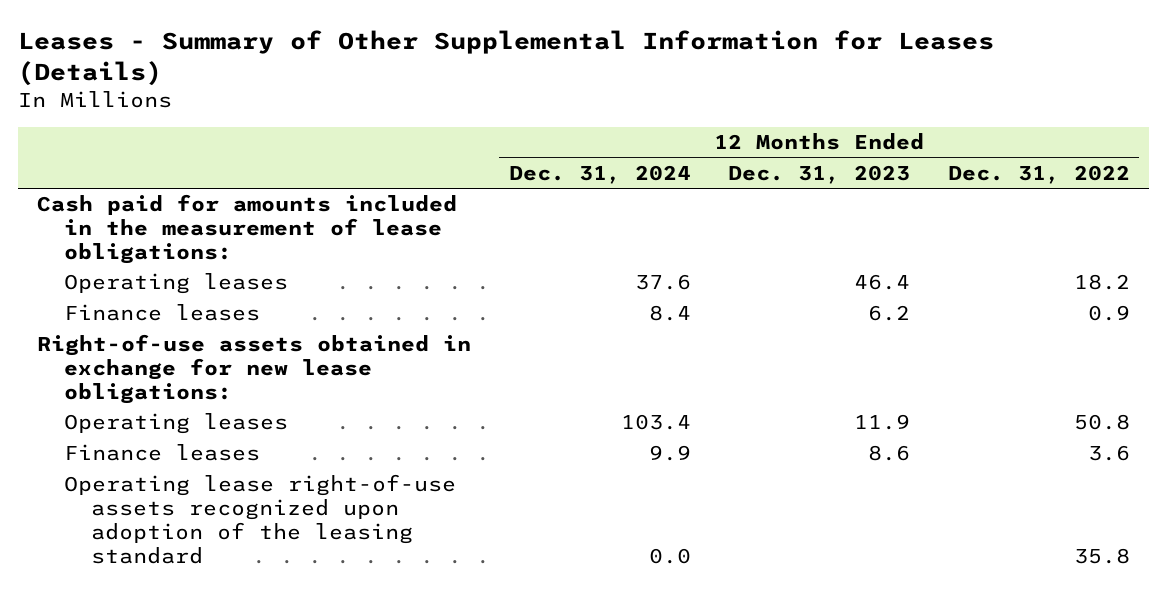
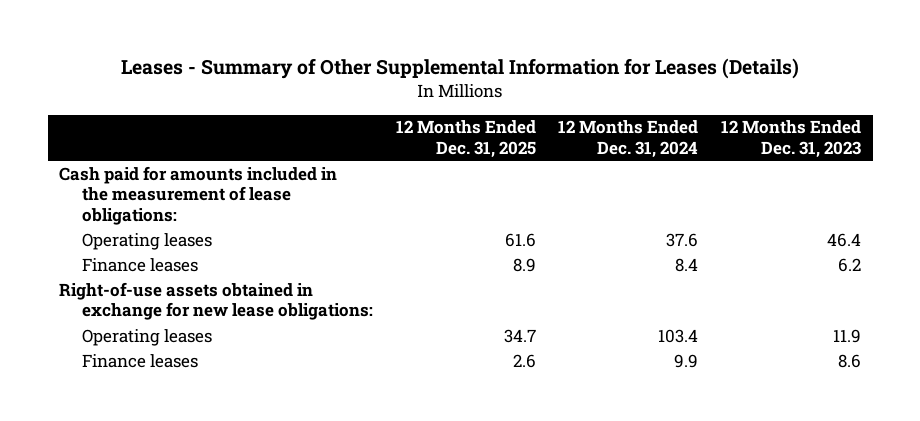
[947,164,1130,184] Dec. 31, 2022 -> none
none -> [395,120,536,158] 12 Months Ended Dec. 31, 2025
[63,474,456,564] Operating lease right-of-use assets recognized upon adoption of the leasing standard -> none

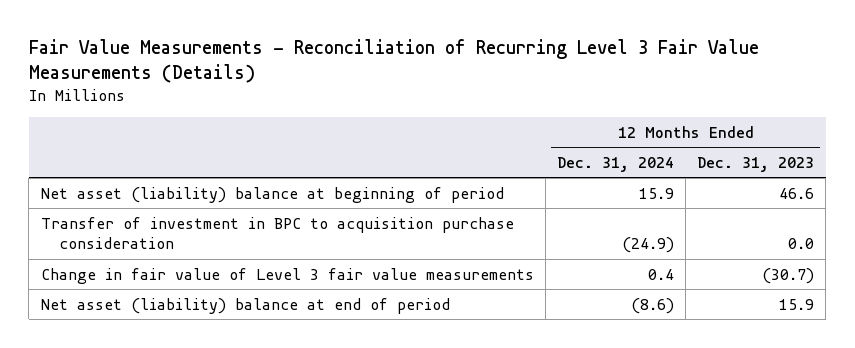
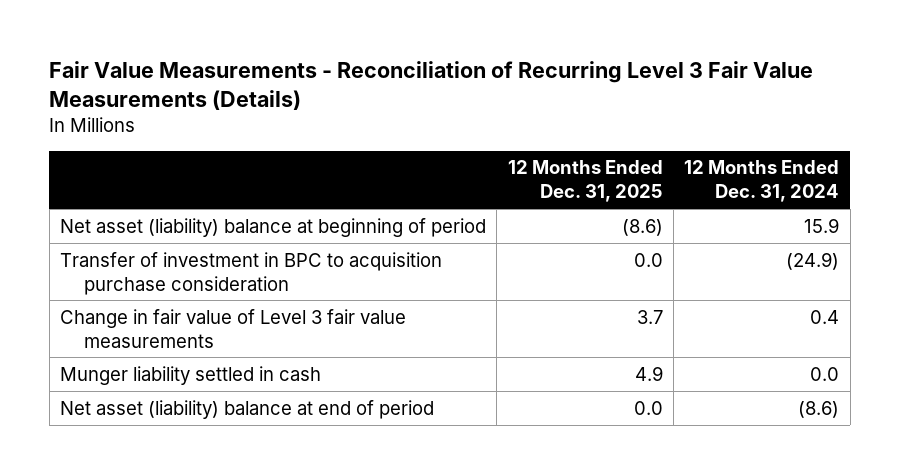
[697,157,815,173] Dec. 31, 2023 -> none
none -> [507,160,663,203] 12 Months Ended Dec. 31, 2025
none -> [60,365,322,385] Munger liability settled in cash

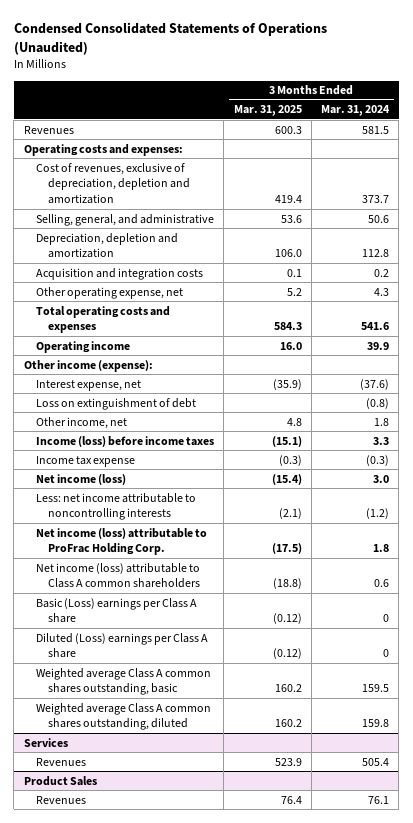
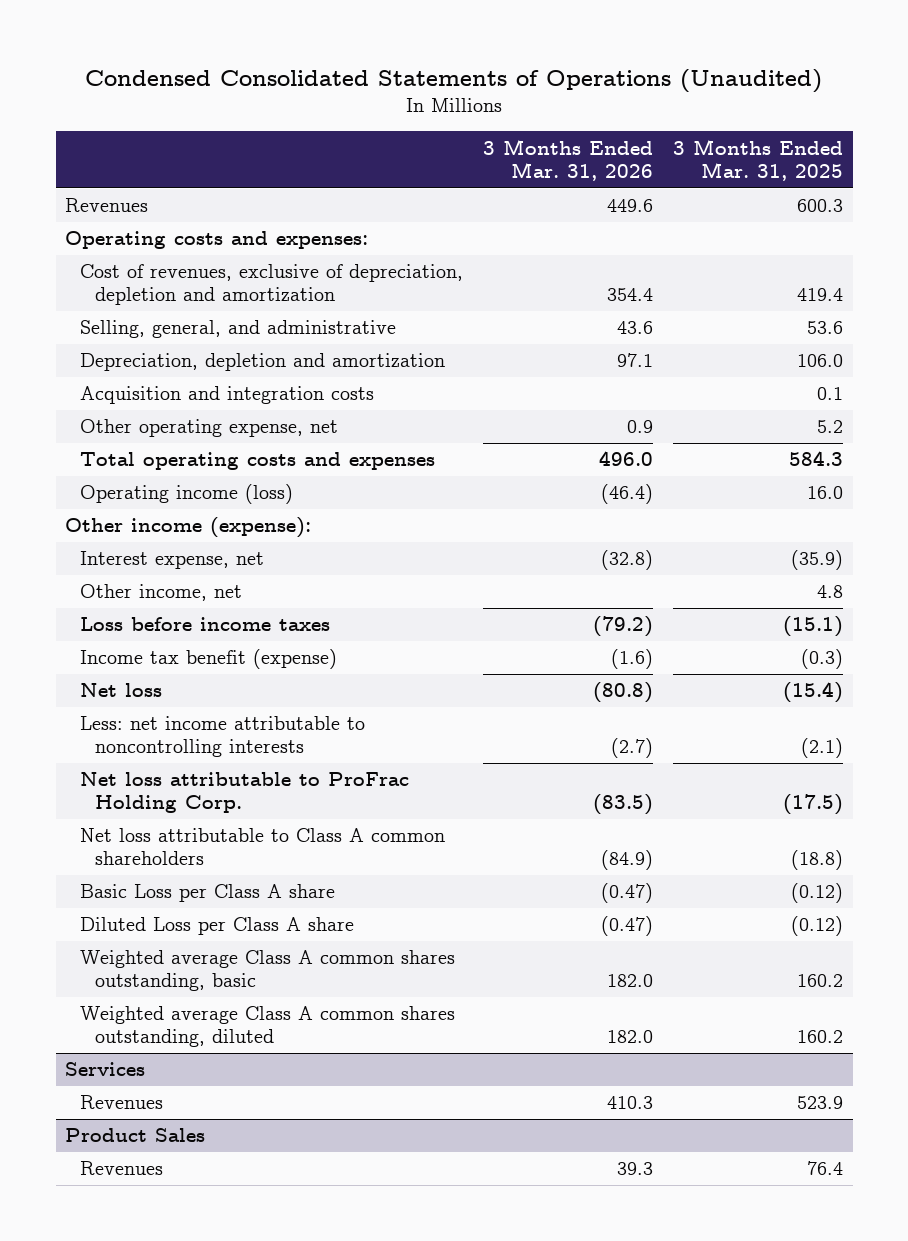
[320,105,390,117] Mar. 31, 2024 -> none
none -> [483,138,654,181] 3 Months Ended Mar. 31, 2026
[36,340,131,353] Operating income -> [80,484,294,505] Operating income (loss)
[36,397,197,410] Loss on extinguishment of debt -> none
[36,435,215,447] Income (loss) before income taxes -> [80,617,331,632] Loss before income taxes
[36,455,136,467] Income tax expense -> [80,649,338,670] Income tax benefit (expense)
[36,473,127,485] Net income (loss) -> [80,683,163,698] Net loss
[36,527,208,556] Net income (loss) attributable to ProFrac Holding Corp. -> [80,772,410,814] Net loss attributable to ProFrac Holding Corp.
[36,562,201,589] Net income (loss) attributable to Class A common shareholders -> [80,828,446,866] Net loss attributable to Class A common shareholders
[36,597,198,624] Basic (Loss) earnings per Class A share -> [80,884,336,903] Basic Loss per Class A share
[36,632,209,659] Diluted (Loss) earnings per Class A share -> [80,917,355,936] Diluted Loss per Class A share

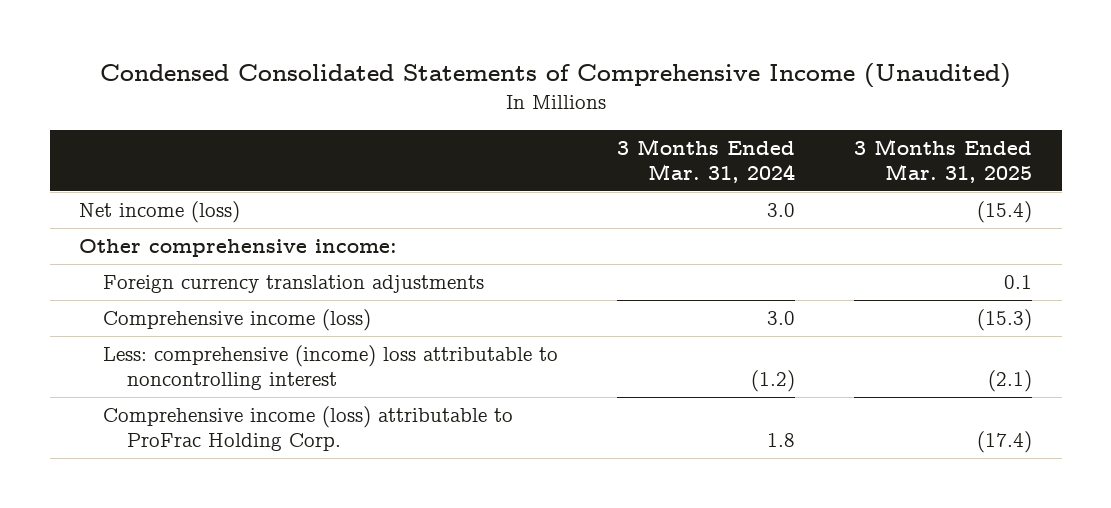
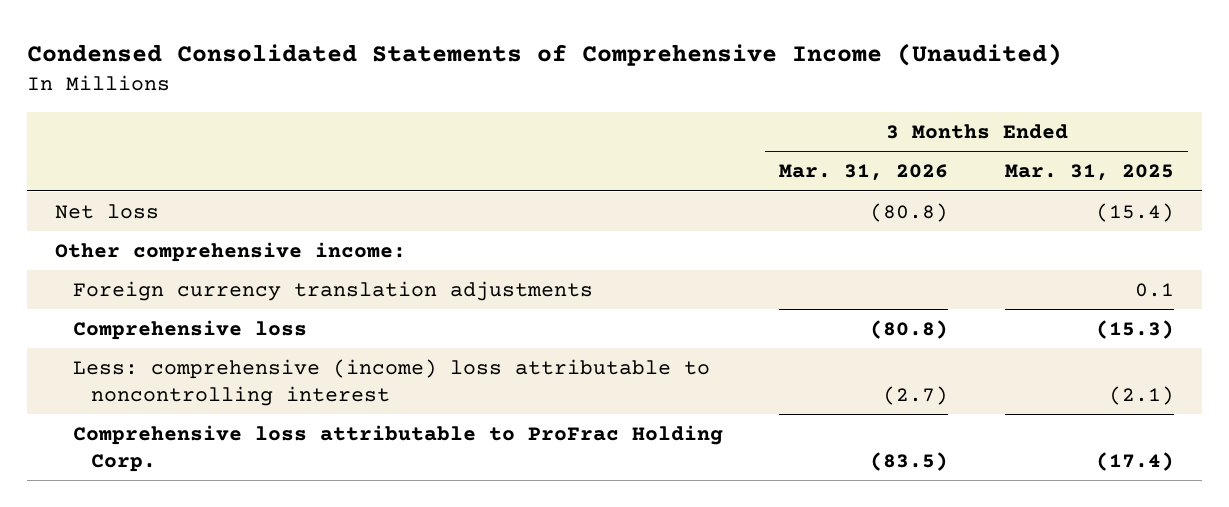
[617,138,796,183] 3 Months Ended Mar. 31, 2024 -> none
none -> [779,164,949,182] Mar. 31, 2026
[79,201,241,224] Net income (loss) -> [55,203,160,219] Net loss
[102,309,371,332] Comprehensive income (loss) -> [73,319,308,340] Comprehensive loss
[102,406,513,452] Comprehensive income (loss) attributable to ProFrac Holding Corp. -> [73,424,724,472] Comprehensive loss attributable to ProFrac Holding Corp.

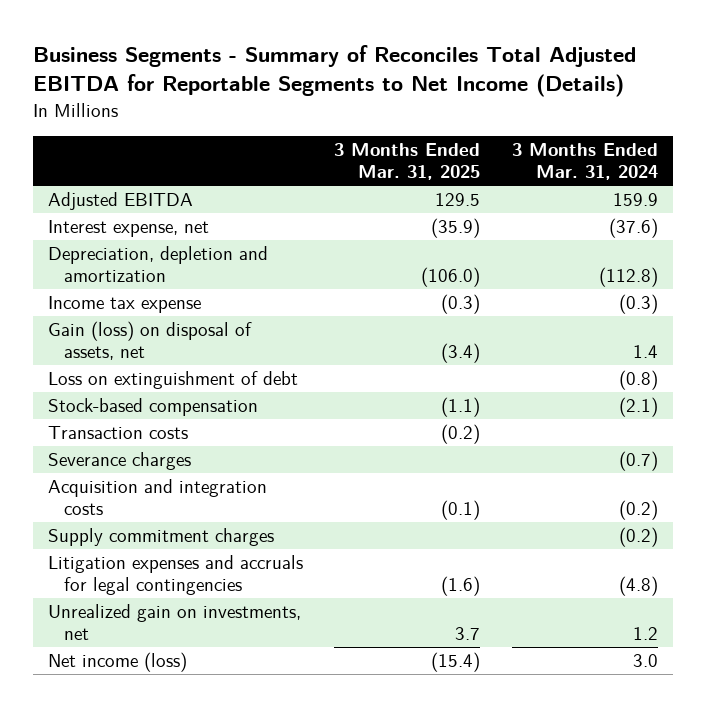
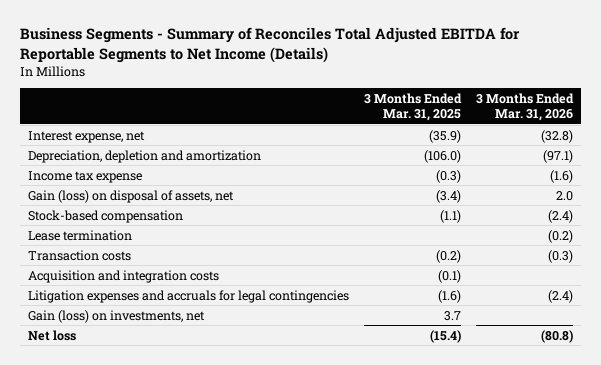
[511,142,658,181] 3 Months Ended Mar. 31, 2024 -> none
none -> [476,93,575,122] 3 Months Ended Mar. 31, 2026
[48,192,194,211] Adjusted EBITDA -> none
[48,371,299,390] Loss on extinguishment of debt -> none
none -> [27,229,132,241] Lease termination
[48,452,192,471] Severance charges -> none
[48,528,275,547] Supply commitment charges -> none
[48,604,302,641] Unrealized gain on investments, net -> [27,309,205,323] Gain (loss) on investments, net
[48,652,188,673] Net income (loss) -> [27,329,76,341] Net loss

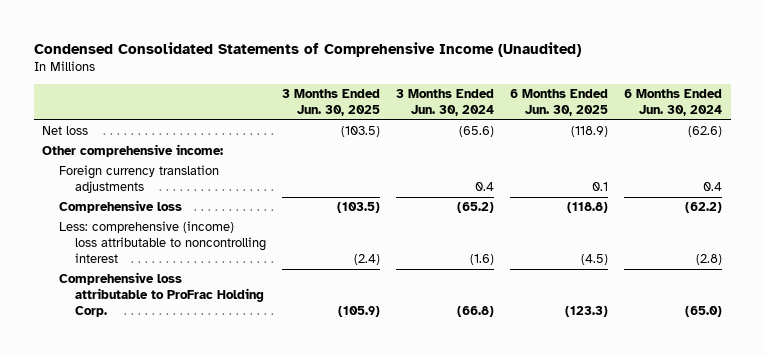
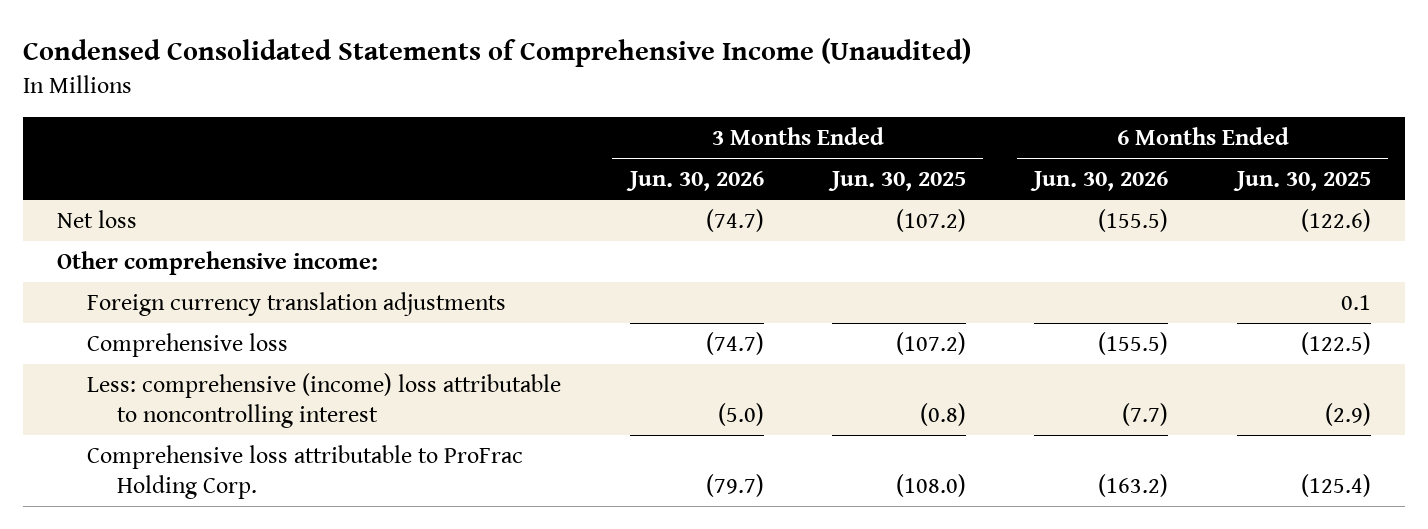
[396,89,495,117] 3 Months Ended Jun. 30, 2024 -> none
[624,89,723,117] 6 Months Ended Jun. 30, 2024 -> none
none -> [625,171,764,192] Jun. 30, 2026
none -> [1030,171,1169,192] Jun. 30, 2026
[341,126,381,138] (103.5) -> [895,209,966,233] (107.2)
[571,126,609,138] (118.9) -> [1300,209,1371,233] (122.6)
[337,202,381,214] (103.5) -> [895,332,966,356] (107.2)
[567,202,609,214] (118.8) -> [1300,332,1371,356] (122.5)
[354,254,381,266] (2.4) -> [919,402,966,426] (0.8)
[581,254,609,266] (4.5) -> [1324,402,1371,426] (2.9)
[338,306,381,318] (105.9) -> [895,473,966,497] (108.0)
[565,306,609,318] (123.3) -> [1300,473,1371,497] (125.4)

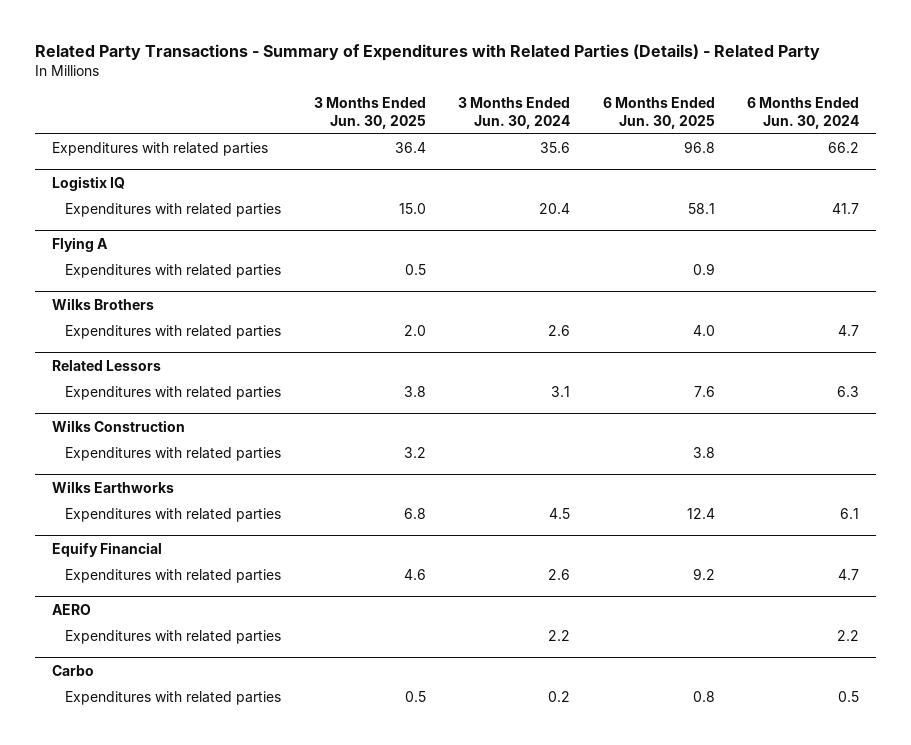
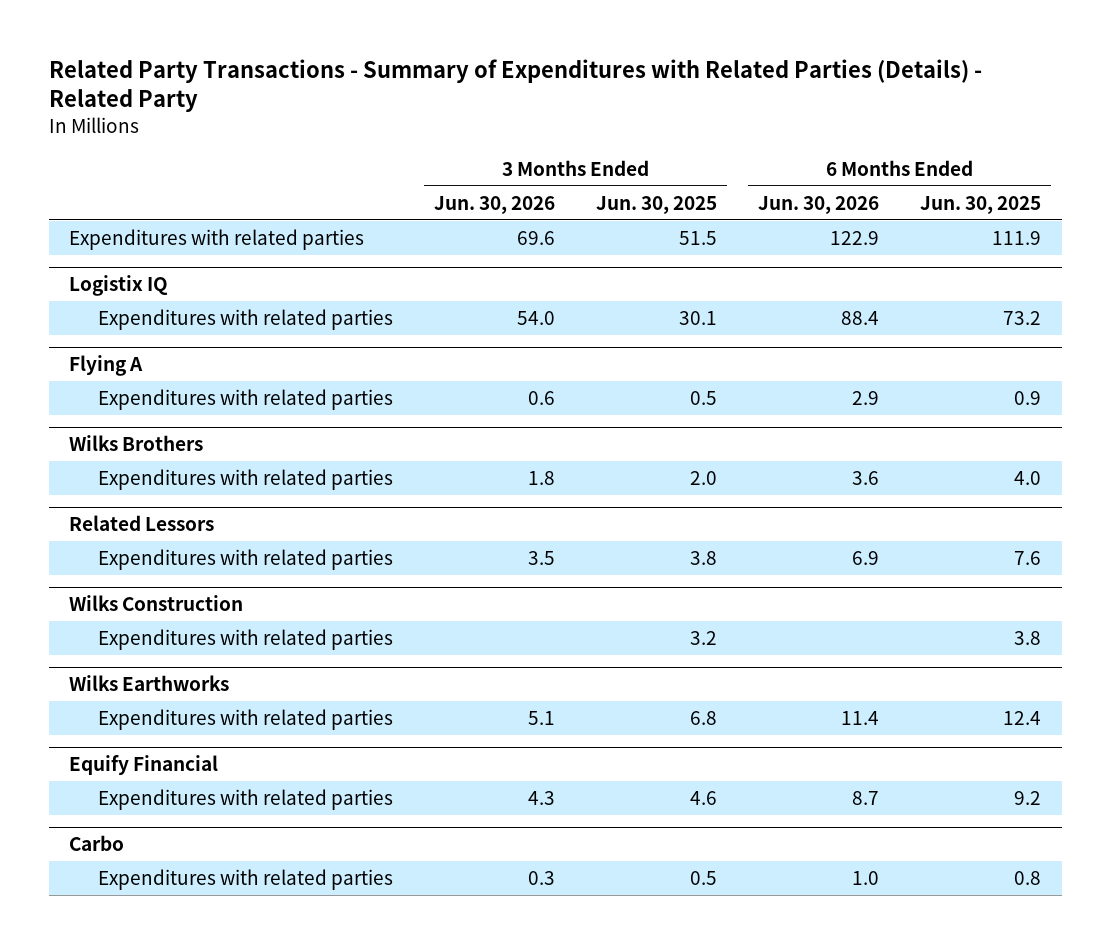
[458,96,571,129] 3 Months Ended Jun. 30, 2024 -> none
[747,96,860,129] 6 Months Ended Jun. 30, 2024 -> none
none -> [434,195,556,214] Jun. 30, 2026
none -> [758,195,880,214] Jun. 30, 2026
[394,142,426,154] 36.4 -> [679,230,718,245] 51.5
[683,141,715,154] 96.8 -> [992,230,1042,245] 111.9
[398,203,426,215] 15.0 -> [679,310,718,325] 30.1
[687,203,715,215] 58.1 -> [1003,310,1042,325] 73.2
[51,604,91,616] AERO -> none
[65,630,282,645] Expenditures with related parties -> none

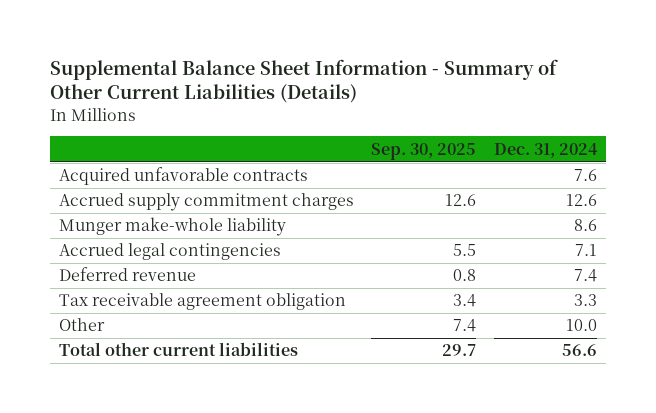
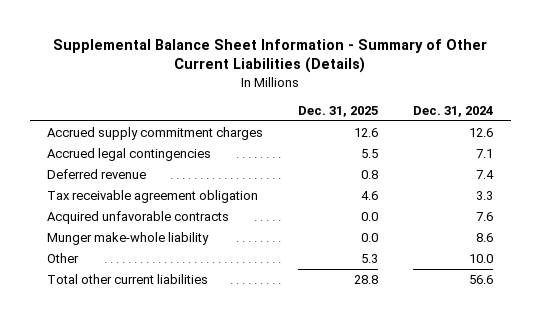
[371,142,477,160] Sep. 30, 2025 -> none
none -> [298,105,379,117] Dec. 31, 2025
[58,167,308,186] Acquired unfavorable contracts -> [47,211,230,225] Acquired unfavorable contracts
[58,217,286,237] Munger make-whole liability -> [47,232,210,246] Munger make-whole liability

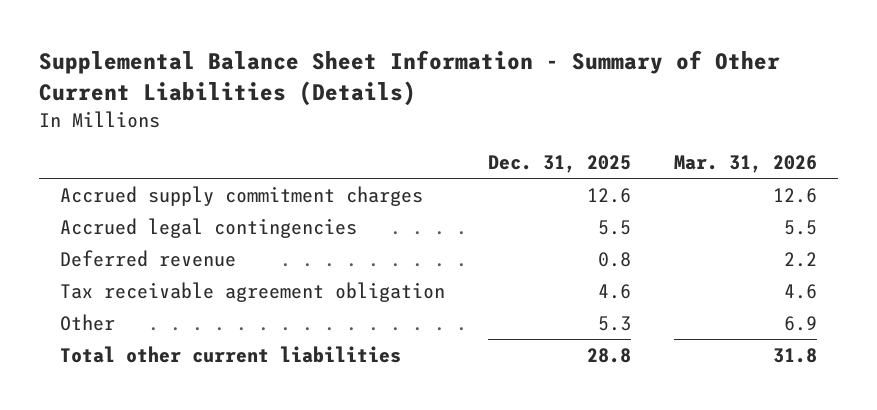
[413,105,494,117] Dec. 31, 2024 -> none
none -> [674,155,818,174] Mar. 31, 2026
[47,211,230,225] Acquired unfavorable contracts -> none
[47,232,210,246] Munger make-whole liability -> none

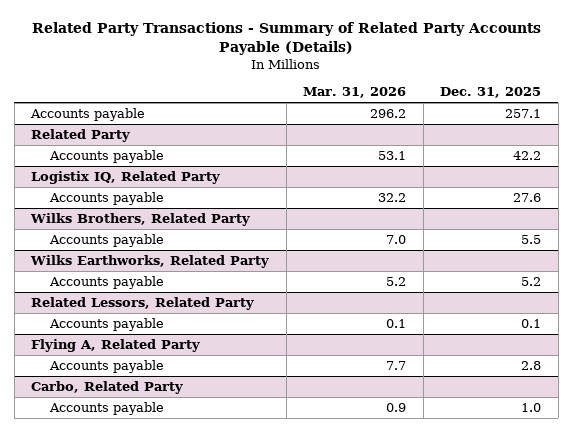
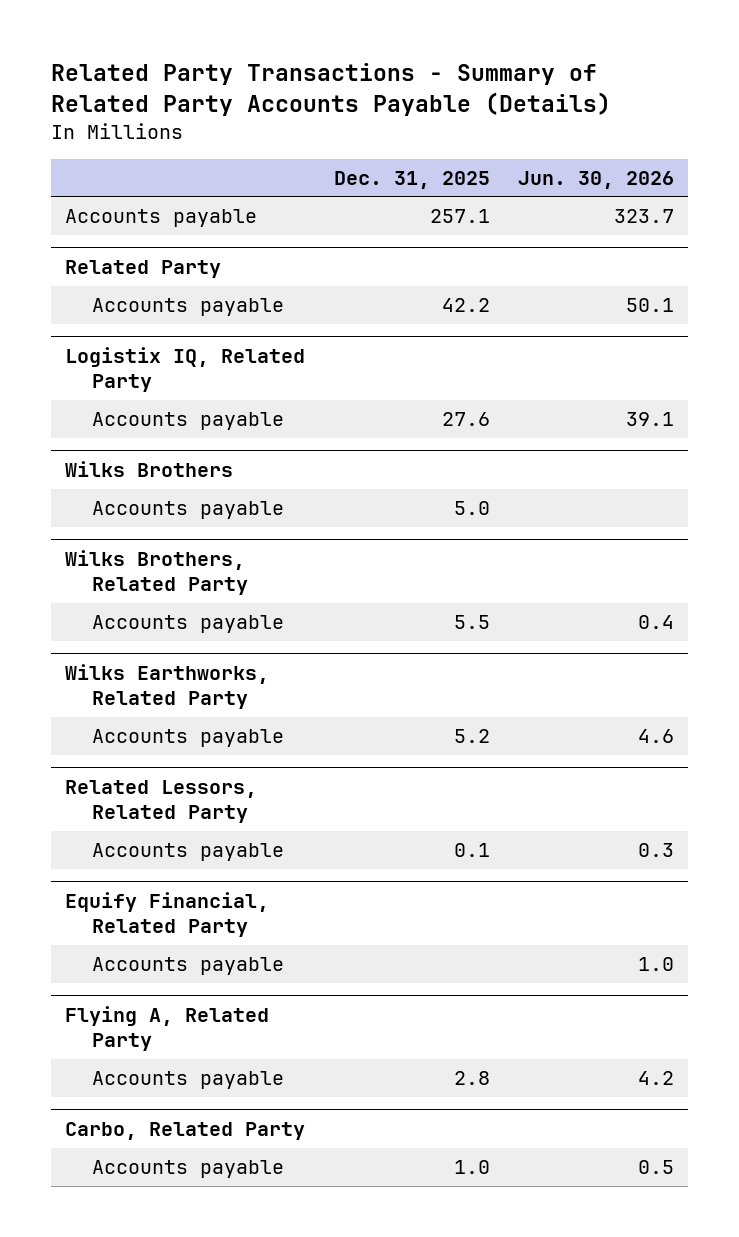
[303,87,407,99] Mar. 31, 2026 -> none
none -> [518,170,675,189] Jun. 30, 2026
none -> [65,460,234,477] Wilks Brothers
none -> [91,501,284,520] Accounts payable
none -> [65,891,270,938] Equify Financial, Related Party
none -> [91,957,284,976] Accounts payable

